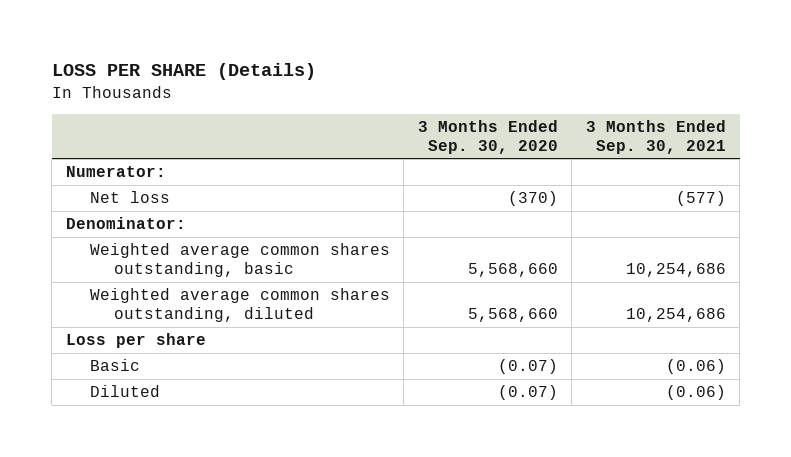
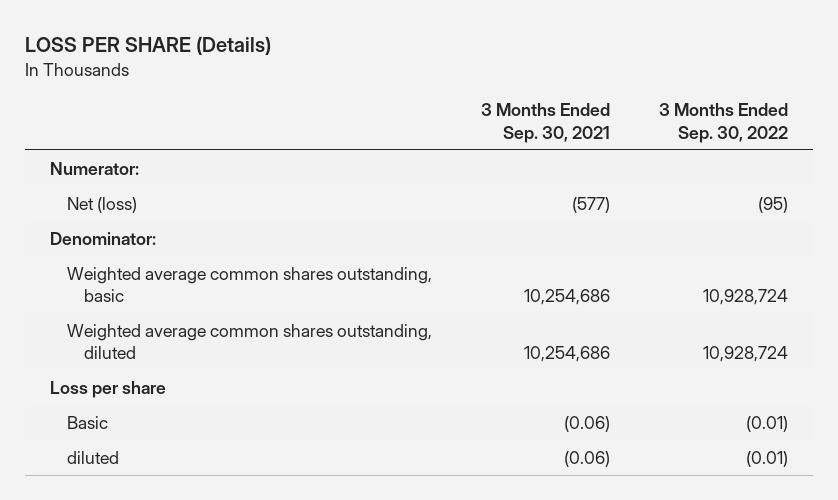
[417,119,558,154] 3 Months Ended Sep. 30, 2020 -> none
none -> [659,103,789,143] 3 Months Ended Sep. 30, 2022
[89,191,170,204] Net loss -> [66,196,137,213] Net (loss)
[89,385,160,398] Diluted -> [66,450,119,464] diluted

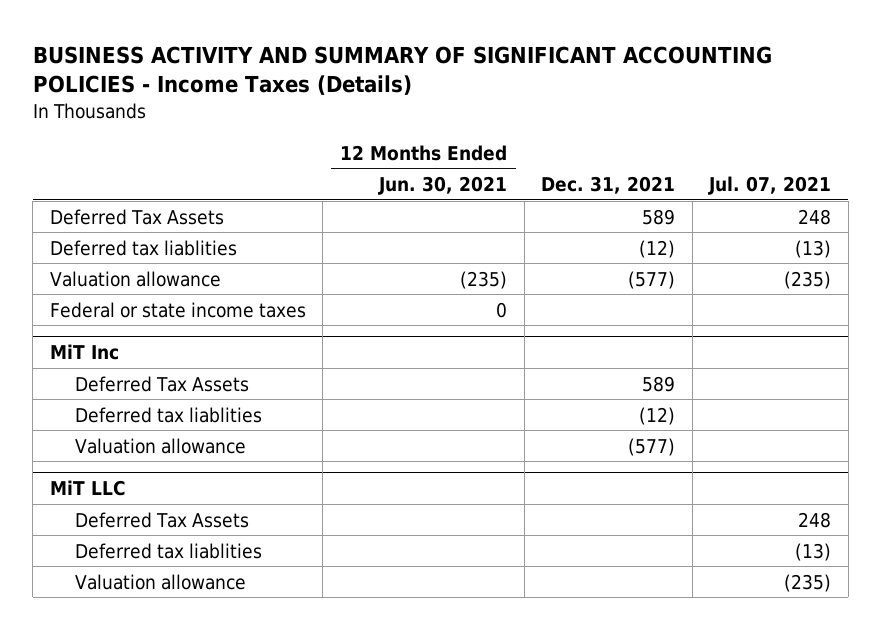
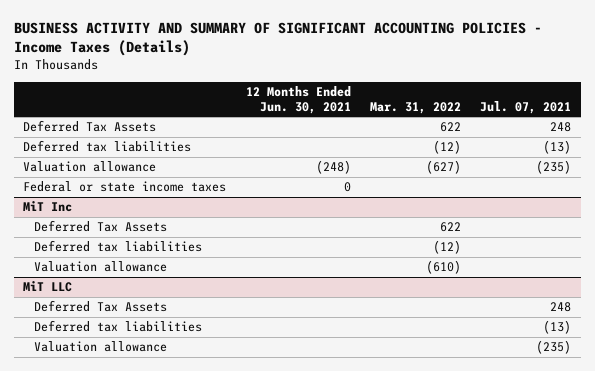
[541,176,676,195] Dec. 31, 2021 -> none
none -> [369,101,461,114] Mar. 31, 2022
[49,239,237,256] Deferred tax liablities -> [23,140,192,153] Deferred tax liabilities
[460,270,508,289] (235) -> [315,160,351,175] (248)
[74,406,262,423] Deferred tax liablities -> [34,240,203,253] Deferred tax liabilities
[74,542,262,559] Deferred tax liablities -> [34,320,203,333] Deferred tax liabilities

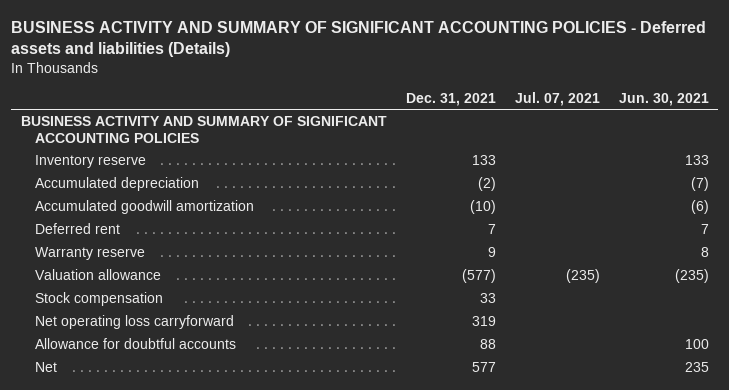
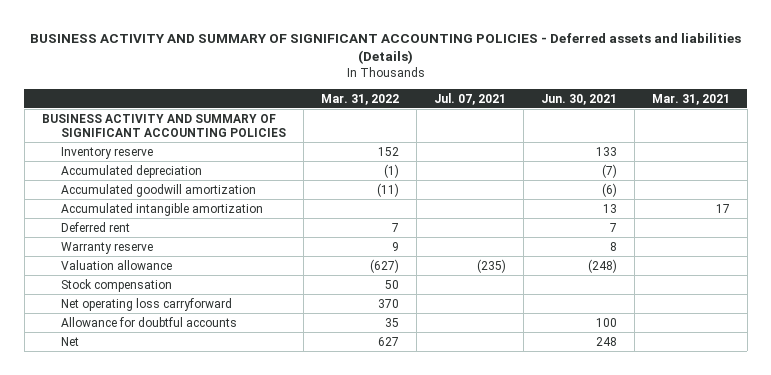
[405,92,496,106] Dec. 31, 2021 -> none
none -> [320,93,399,105] Mar. 31, 2022
none -> [651,93,730,105] Mar. 31, 2021
none -> [60,202,263,216] Accumulated intangible amortization
[674,269,709,284] (235) -> [587,258,617,273] (248)
[684,362,709,373] 235 -> [595,336,617,346] 248

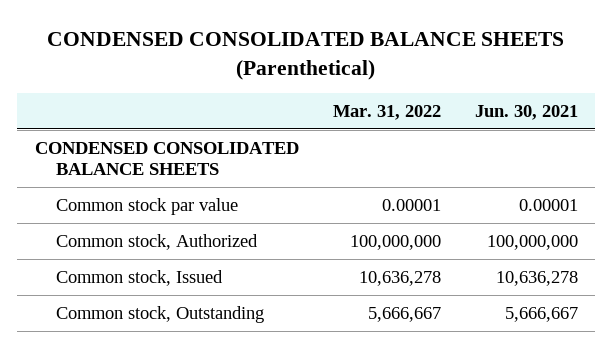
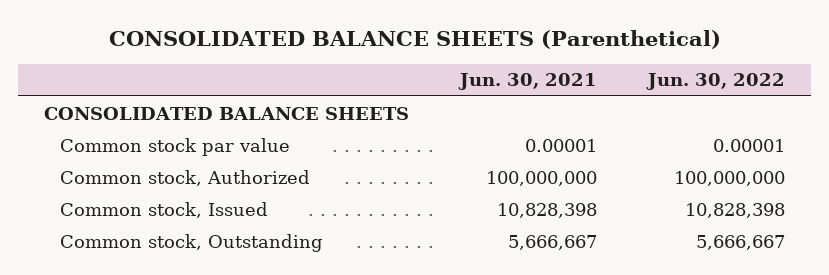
[47,32,565,80] CONDENSED CONSOLIDATED BALANCE SHEETS (Parenthetical) -> [108,29,721,49] CONSOLIDATED BALANCE SHEETS (Parenthetical)
[332,105,441,121] Mar. 31, 2022 -> none
none -> [646,73,786,91] Jun. 30, 2022
[34,141,299,176] CONDENSED CONSOLIDATED BALANCE SHEETS -> [43,106,409,120] CONSOLIDATED BALANCE SHEETS
[496,270,579,286] 10,636,278 -> [497,202,598,218] 10,828,398

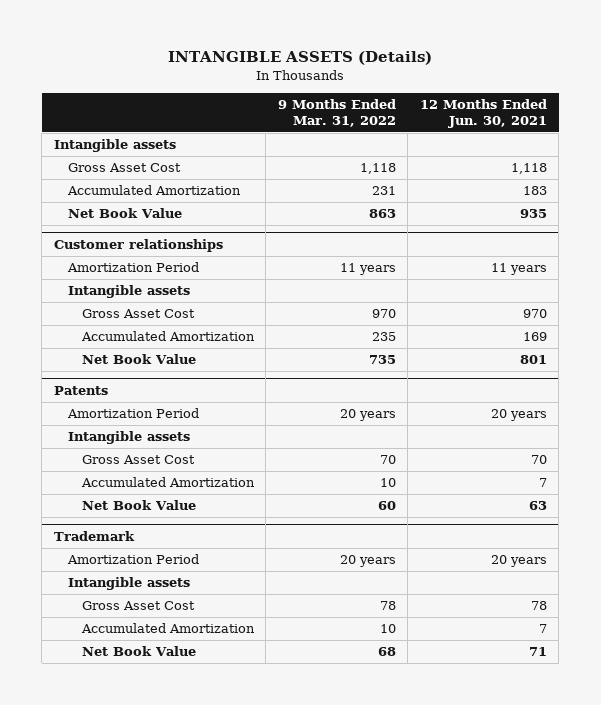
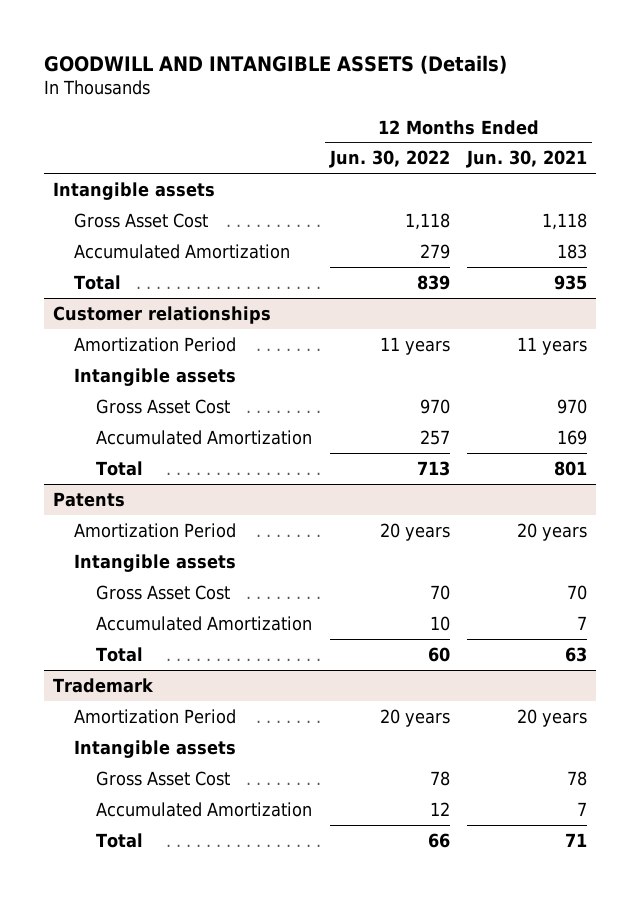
[168,51,433,66] INTANGIBLE ASSETS (Details) -> [44,54,508,74] GOODWILL AND INTANGIBLE ASSETS (Details)
[277,99,396,127] 9 Months Ended Mar. 31, 2022 -> none
none -> [328,150,450,169] Jun. 30, 2022
[67,208,182,219] Net Book Value -> [74,274,122,290] Total
[81,354,196,365] Net Book Value -> [95,460,143,476] Total
[81,500,196,511] Net Book Value -> [95,646,143,662] Total
[81,646,196,657] Net Book Value -> [95,832,143,848] Total

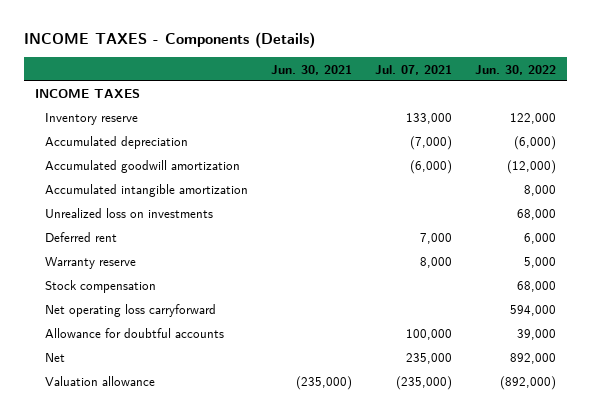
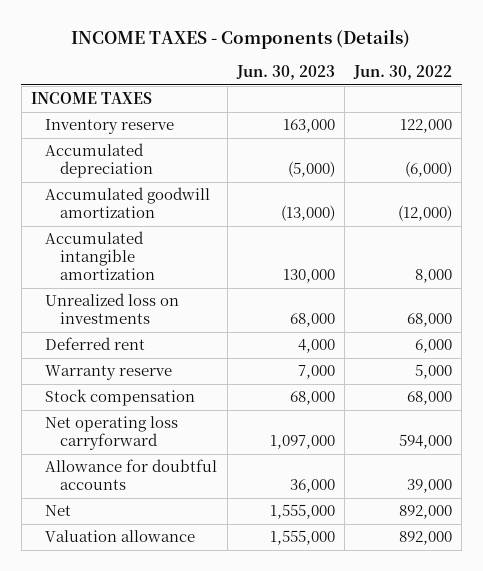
[271,64,353,75] Jun. 30, 2021 -> none
[374,64,452,75] Jul. 07, 2021 -> none
none -> [235,65,335,81] Jun. 30, 2023
[499,376,556,391] (892,000) -> [399,531,453,546] 892,000

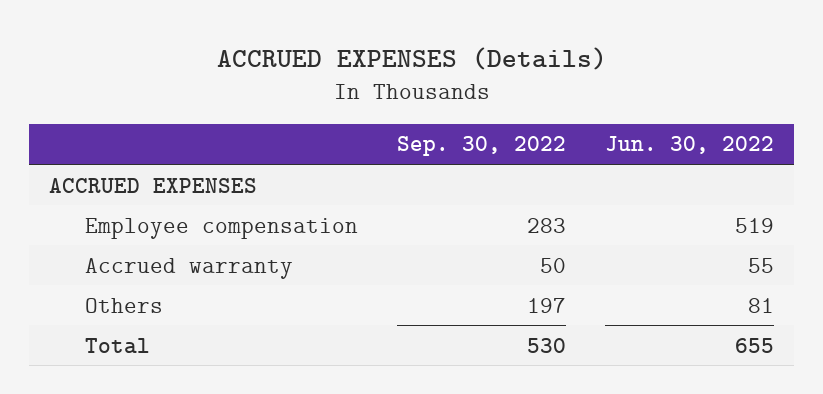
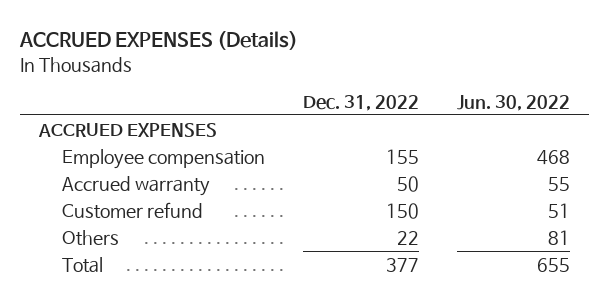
[397,136,567,157] Sep. 30, 2022 -> none
none -> [302,94,419,111] Dec. 31, 2022
[735,217,775,233] 519 -> [536,149,570,165] 468
none -> [61,201,203,219] Customer refund

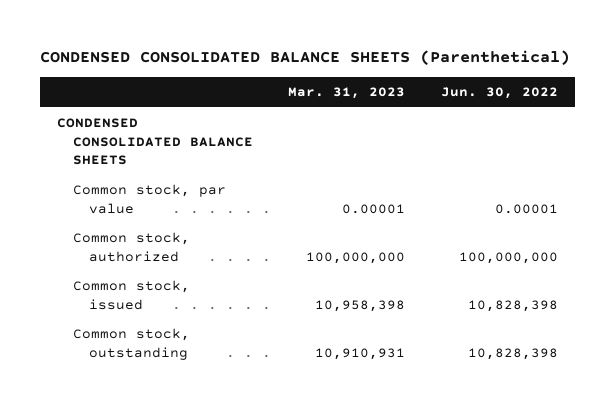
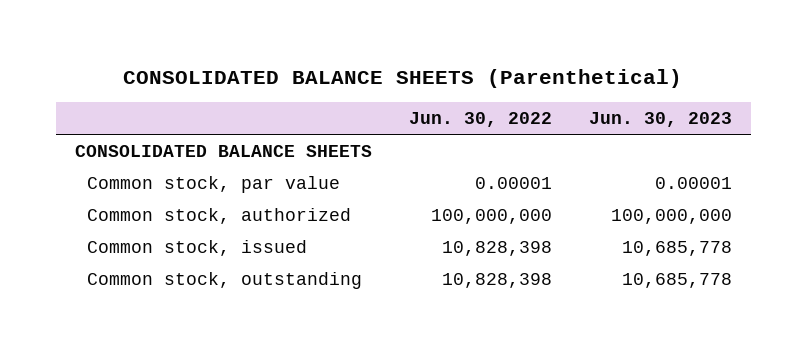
[39,50,570,66] CONDENSED CONSOLIDATED BALANCE SHEETS (Parenthetical) -> [123,68,683,88] CONSOLIDATED BALANCE SHEETS (Parenthetical)
[288,87,406,100] Mar. 31, 2023 -> none
none -> [588,111,732,127] Jun. 30, 2023
[57,118,254,166] CONDENSED CONSOLIDATED BALANCE SHEETS -> [74,144,372,157] CONSOLIDATED BALANCE SHEETS

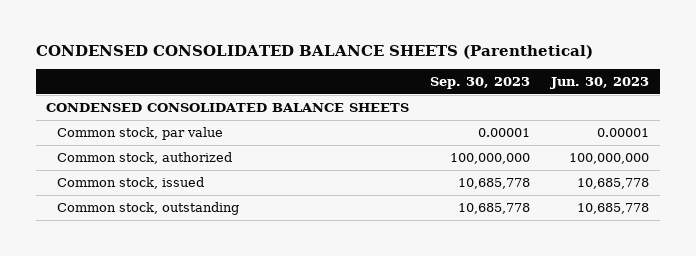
[123,68,683,88] CONSOLIDATED BALANCE SHEETS (Parenthetical) -> [35,45,593,60] CONDENSED CONSOLIDATED BALANCE SHEETS (Parenthetical)
[408,111,552,127] Jun. 30, 2022 -> none
none -> [430,77,531,90] Sep. 30, 2023
[74,144,372,157] CONSOLIDATED BALANCE SHEETS -> [46,103,410,113] CONDENSED CONSOLIDATED BALANCE SHEETS

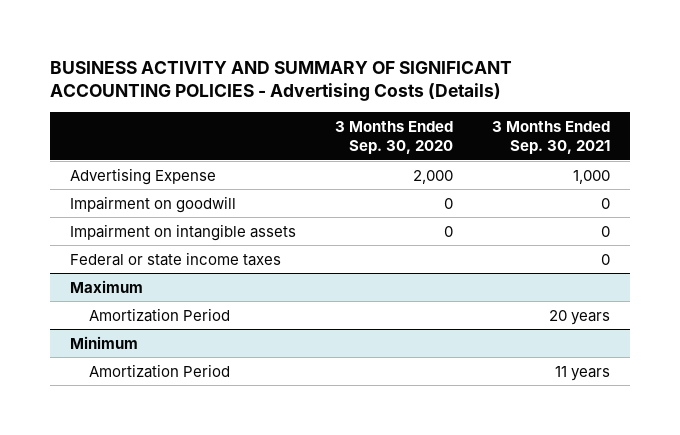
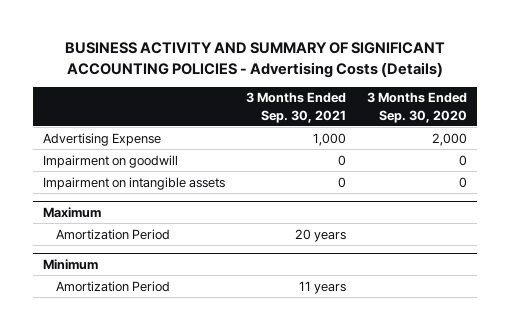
[69,251,281,266] Federal or state income taxes -> none

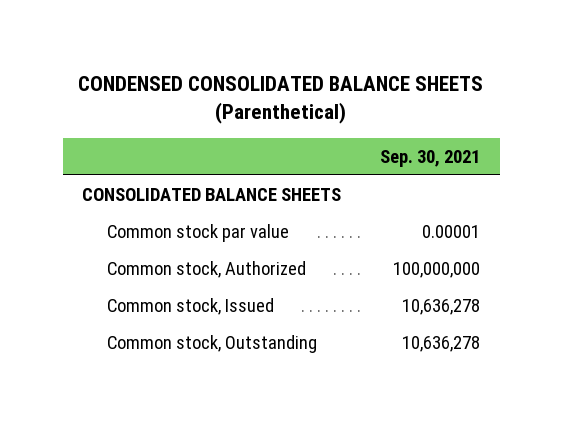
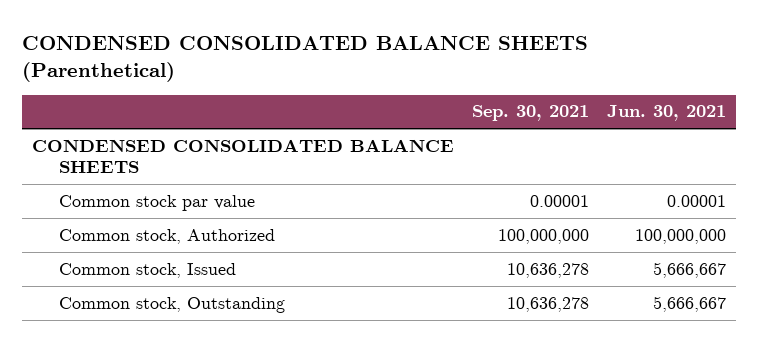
none -> [607,105,727,122] Jun. 30, 2021
[82,187,342,201] CONSOLIDATED BALANCE SHEETS -> [31,138,454,174] CONDENSED CONSOLIDATED BALANCE SHEETS

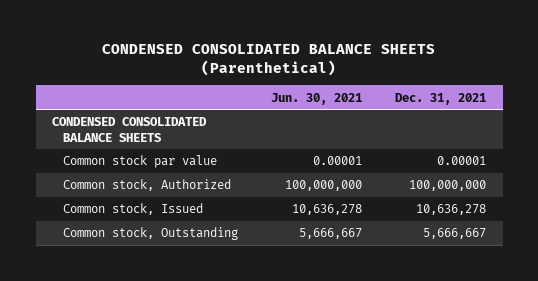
[471,105,589,122] Sep. 30, 2021 -> none
none -> [395,92,487,105] Dec. 31, 2021
[653,261,727,278] 5,666,667 -> [292,204,363,216] 10,636,278

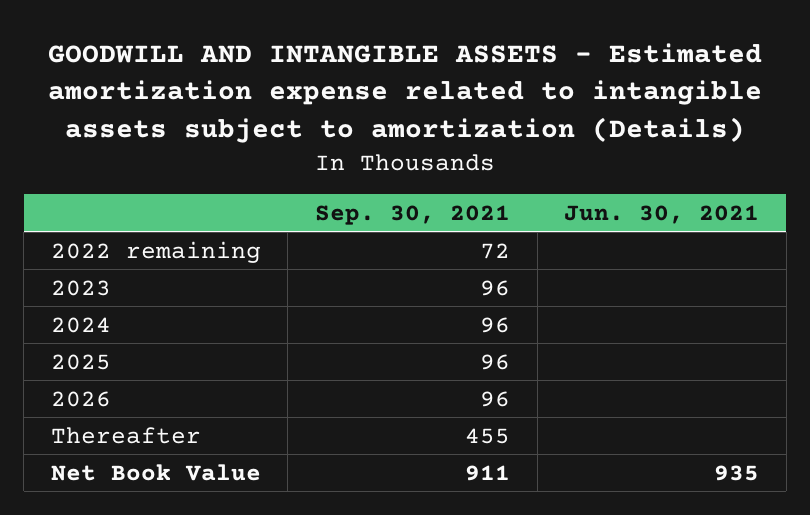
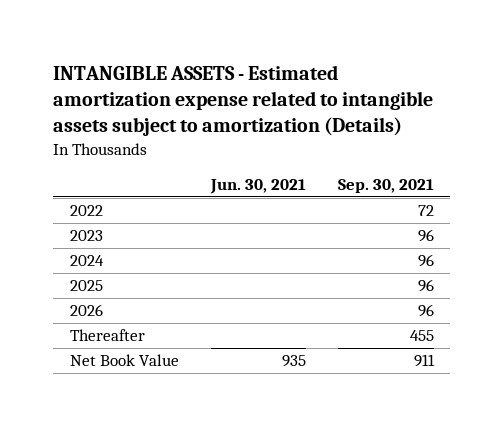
[48,42,763,144] GOODWILL AND INTANGIBLE ASSETS - Estimated amortization expense related to intangible assets subject to amortization (Details) -> [53,64,434,137] INTANGIBLE ASSETS - Estimated amortization expense related to intangible assets subject to amortization (Details)
[50,240,261,263] 2022 remaining -> [69,205,103,217] 2022

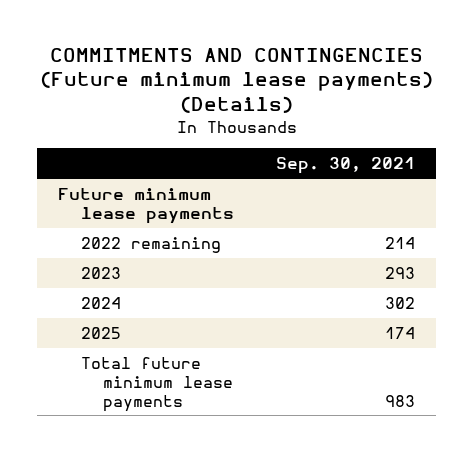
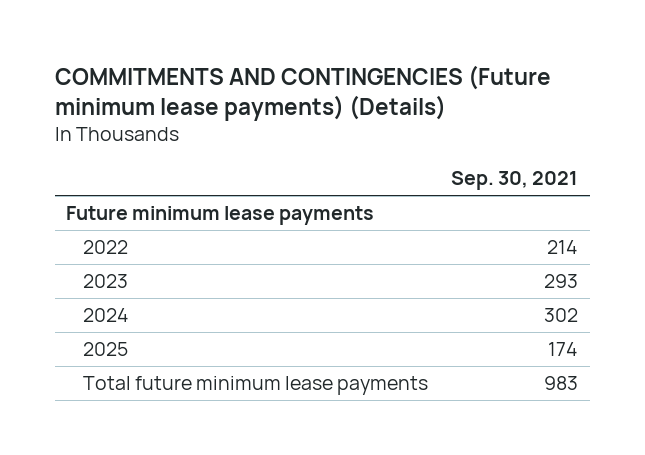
[80,236,221,253] 2022 remaining -> [83,240,129,255] 2022

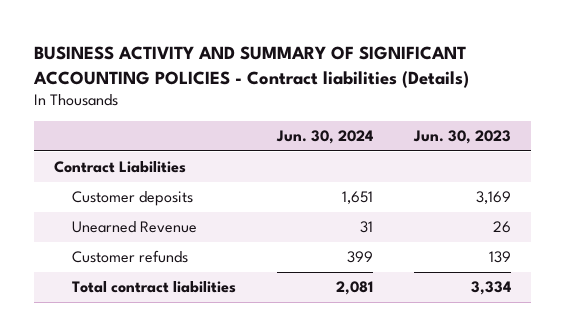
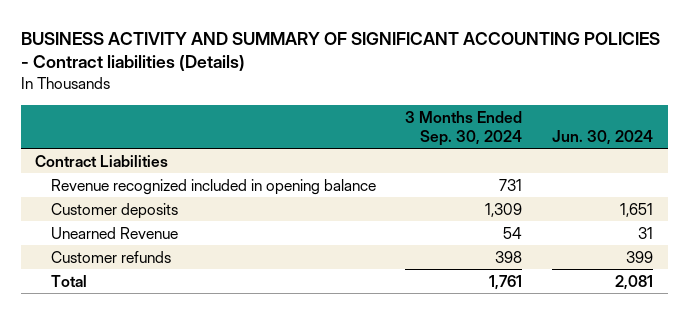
[412,130,511,145] Jun. 30, 2023 -> none
none -> [405,110,523,146] 3 Months Ended Sep. 30, 2024
none -> [50,178,376,195] Revenue recognized included in opening balance
[72,281,237,294] Total contract liabilities -> [50,274,87,287] Total

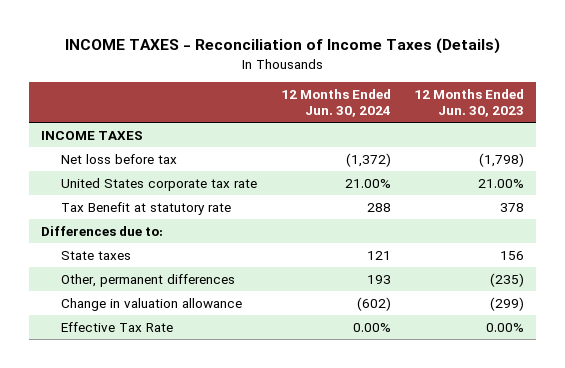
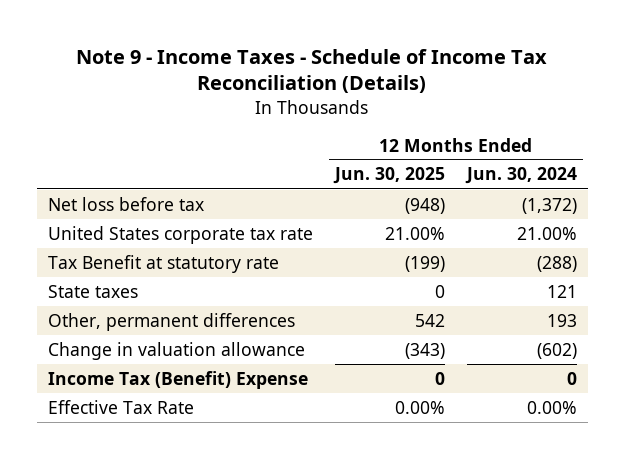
[64,38,500,55] INCOME TAXES - Reconciliation of Income Taxes (Details) -> [76,48,548,94] Note 9 - Income Taxes - Schedule of Income Tax Reconciliation (Details)
[414,89,525,117] 12 Months Ended Jun. 30, 2023 -> none
none -> [332,167,445,185] Jun. 30, 2025
[40,130,143,140] INCOME TAXES -> none
[40,225,163,236] Differences due to: -> none
[366,202,391,212] 288 -> [537,255,578,272] (288)
none -> [47,370,308,389] Income Tax (Benefit) Expense

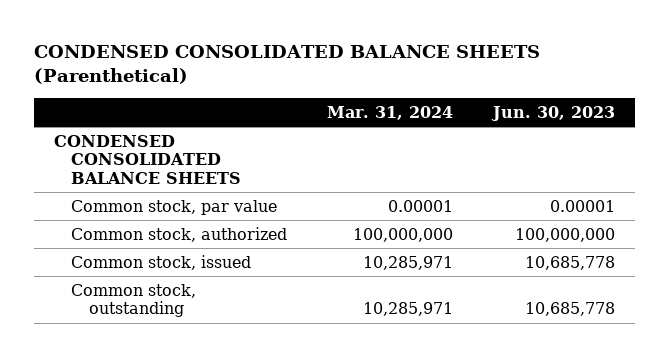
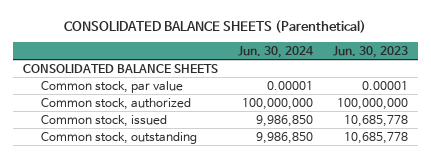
[33,45,540,85] CONDENSED CONSOLIDATED BALANCE SHEETS (Parenthetical) -> [64,19,367,33] CONSOLIDATED BALANCE SHEETS (Parenthetical)
[327,105,454,120] Mar. 31, 2024 -> none
none -> [237,45,314,58] Jun. 30, 2024
[53,134,242,184] CONDENSED CONSOLIDATED BALANCE SHEETS -> [22,63,218,74] CONSOLIDATED BALANCE SHEETS

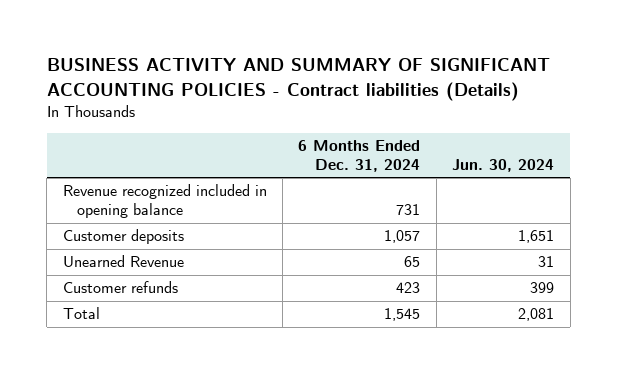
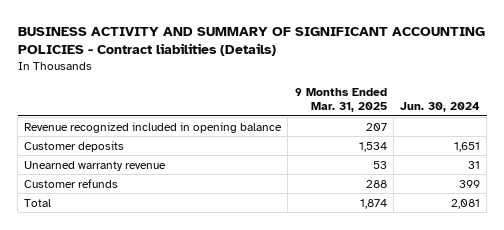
[298,140,421,172] 6 Months Ended Dec. 31, 2024 -> none
none -> [294,87,387,113] 9 Months Ended Mar. 31, 2025
[62,255,184,268] Unearned Revenue -> [24,160,167,171] Unearned warranty revenue

